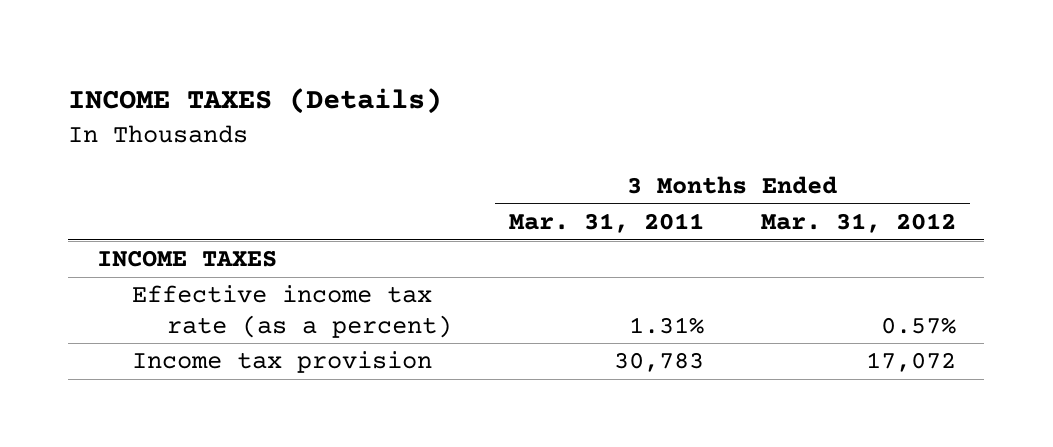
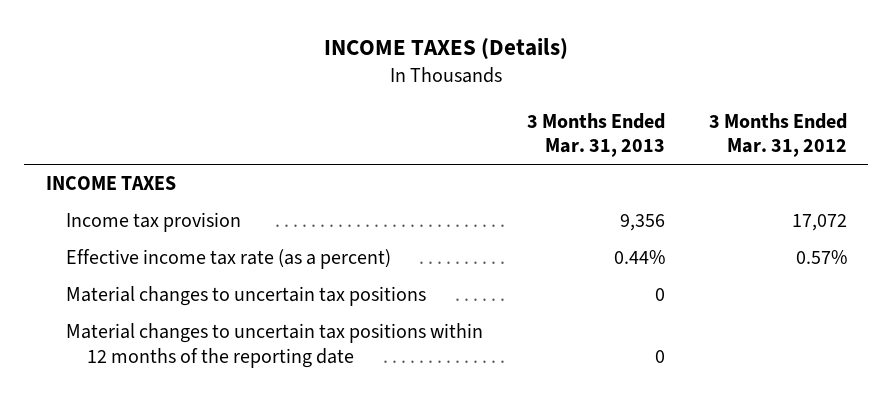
[509,212,705,233] Mar. 31, 2011 -> none
none -> [526,112,665,158] 3 Months Ended Mar. 31, 2013
[132,285,453,338] Effective income tax rate (as a percent) -> [66,249,392,270] Effective income tax rate (as a percent)
none -> [66,286,427,307] Material changes to uncertain tax positions
none -> [66,323,484,369] Material changes to uncertain tax positions within 12 months of the reporting date

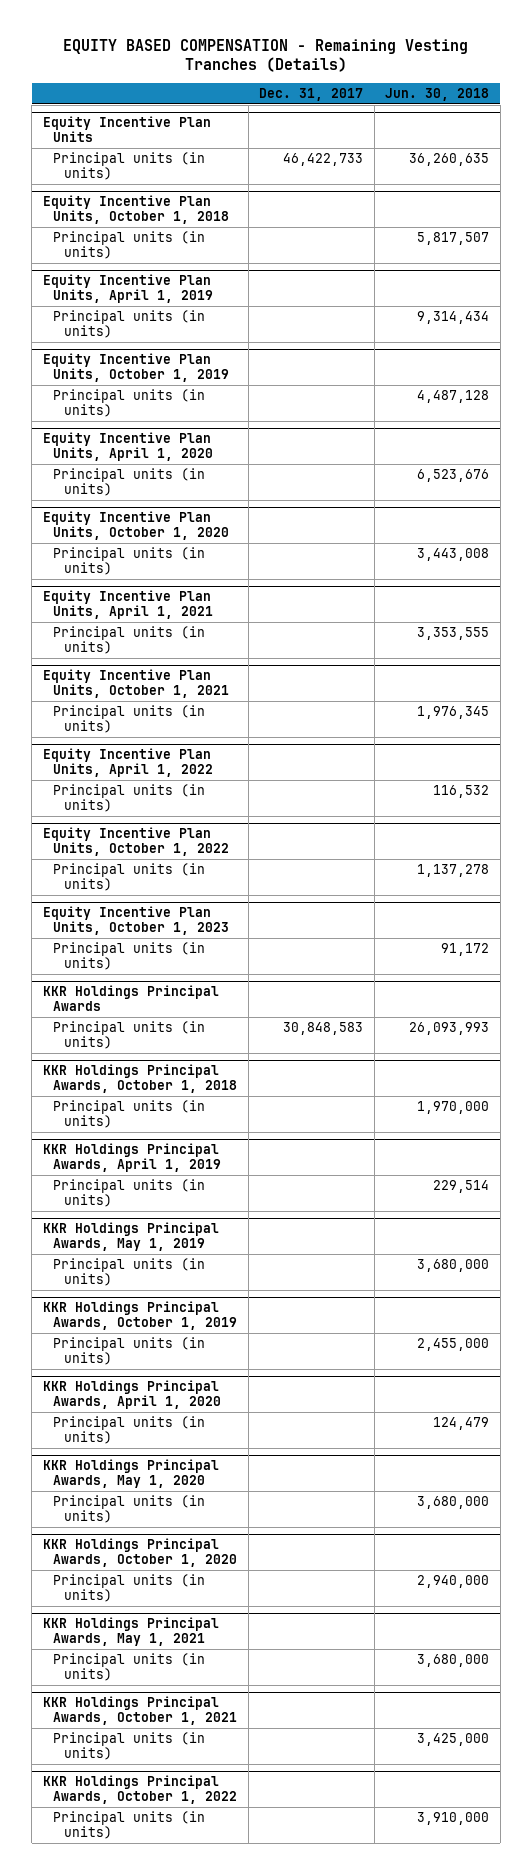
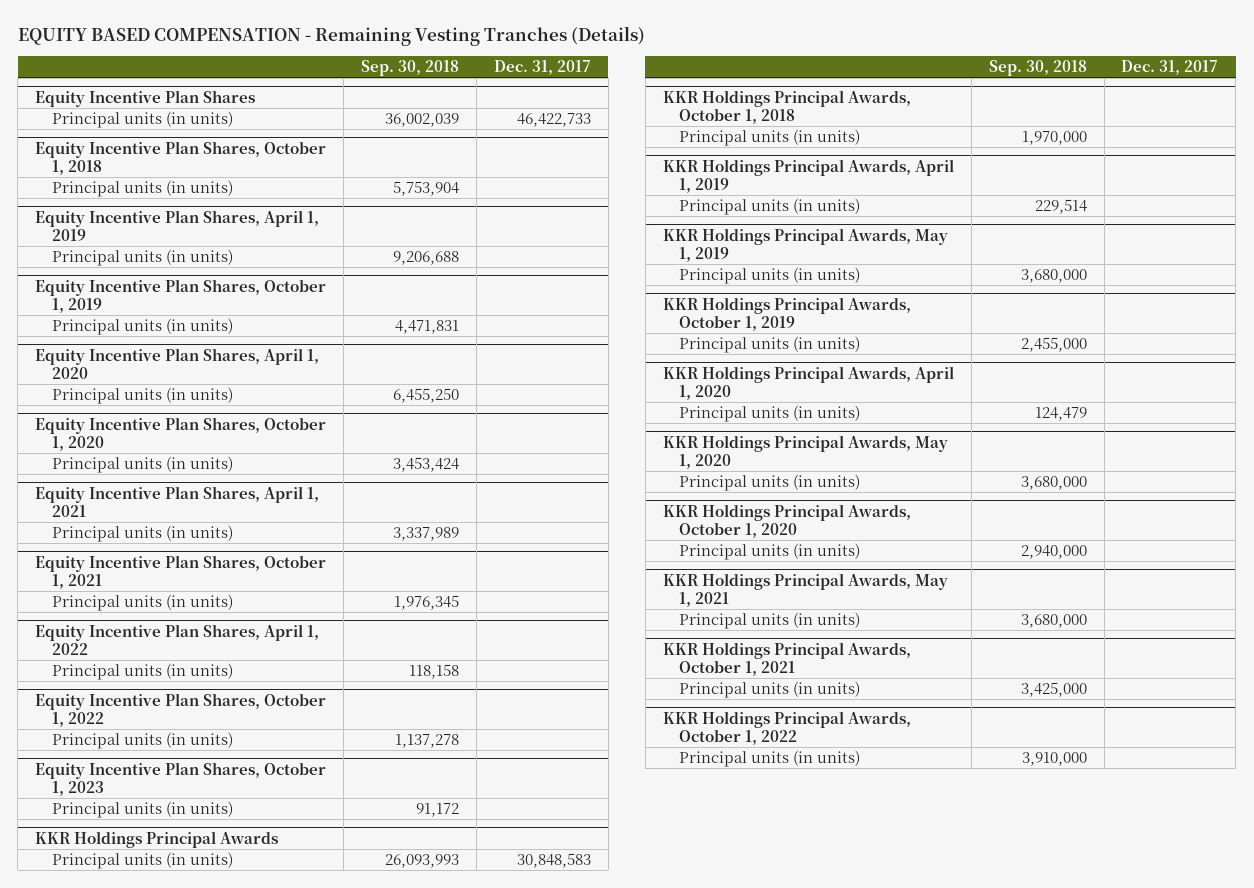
[385,87,490,101] Jun. 30, 2018 -> none
none -> [361,59,460,76] Sep. 30, 2018
[42,116,211,143] Equity Incentive Plan Units -> [35,89,256,107] Equity Incentive Plan Shares
[42,195,230,225] Equity Incentive Plan Units, October 1, 2018 -> [35,140,327,175] Equity Incentive Plan Shares, October 1, 2018
[42,274,214,304] Equity Incentive Plan Units, April 1, 2019 -> [35,209,320,241] Equity Incentive Plan Shares, April 1, 2019
[42,353,230,383] Equity Incentive Plan Units, October 1, 2019 -> [35,278,327,313] Equity Incentive Plan Shares, October 1, 2019
[42,432,214,462] Equity Incentive Plan Units, April 1, 2020 -> [35,347,320,379] Equity Incentive Plan Shares, April 1, 2020
[42,511,230,541] Equity Incentive Plan Units, October 1, 2020 -> [35,416,327,451] Equity Incentive Plan Shares, October 1, 2020
[42,590,214,620] Equity Incentive Plan Units, April 1, 2021 -> [35,485,320,517] Equity Incentive Plan Shares, April 1, 2021
[42,669,230,699] Equity Incentive Plan Units, October 1, 2021 -> [35,554,327,589] Equity Incentive Plan Shares, October 1, 2021
[42,748,214,778] Equity Incentive Plan Units, April 1, 2022 -> [35,623,320,655] Equity Incentive Plan Shares, April 1, 2022
[42,827,230,857] Equity Incentive Plan Units, October 1, 2022 -> [35,692,327,727] Equity Incentive Plan Shares, October 1, 2022
[42,906,230,936] Equity Incentive Plan Units, October 1, 2023 -> [35,761,327,796] Equity Incentive Plan Shares, October 1, 2023

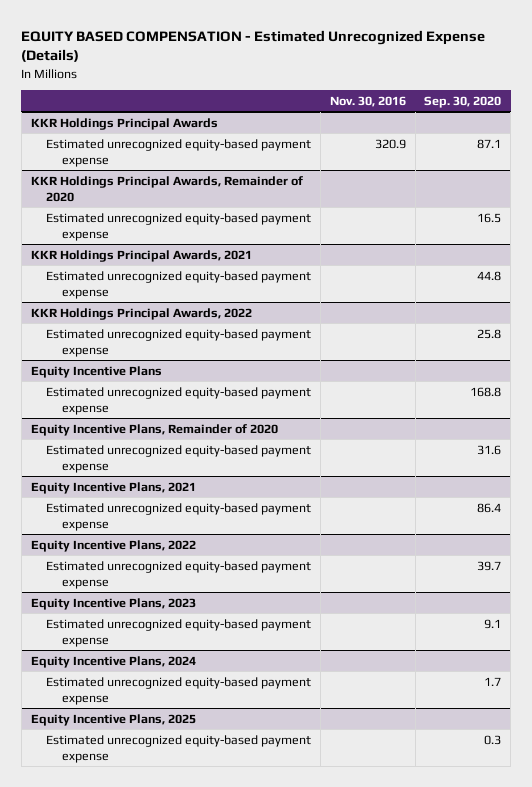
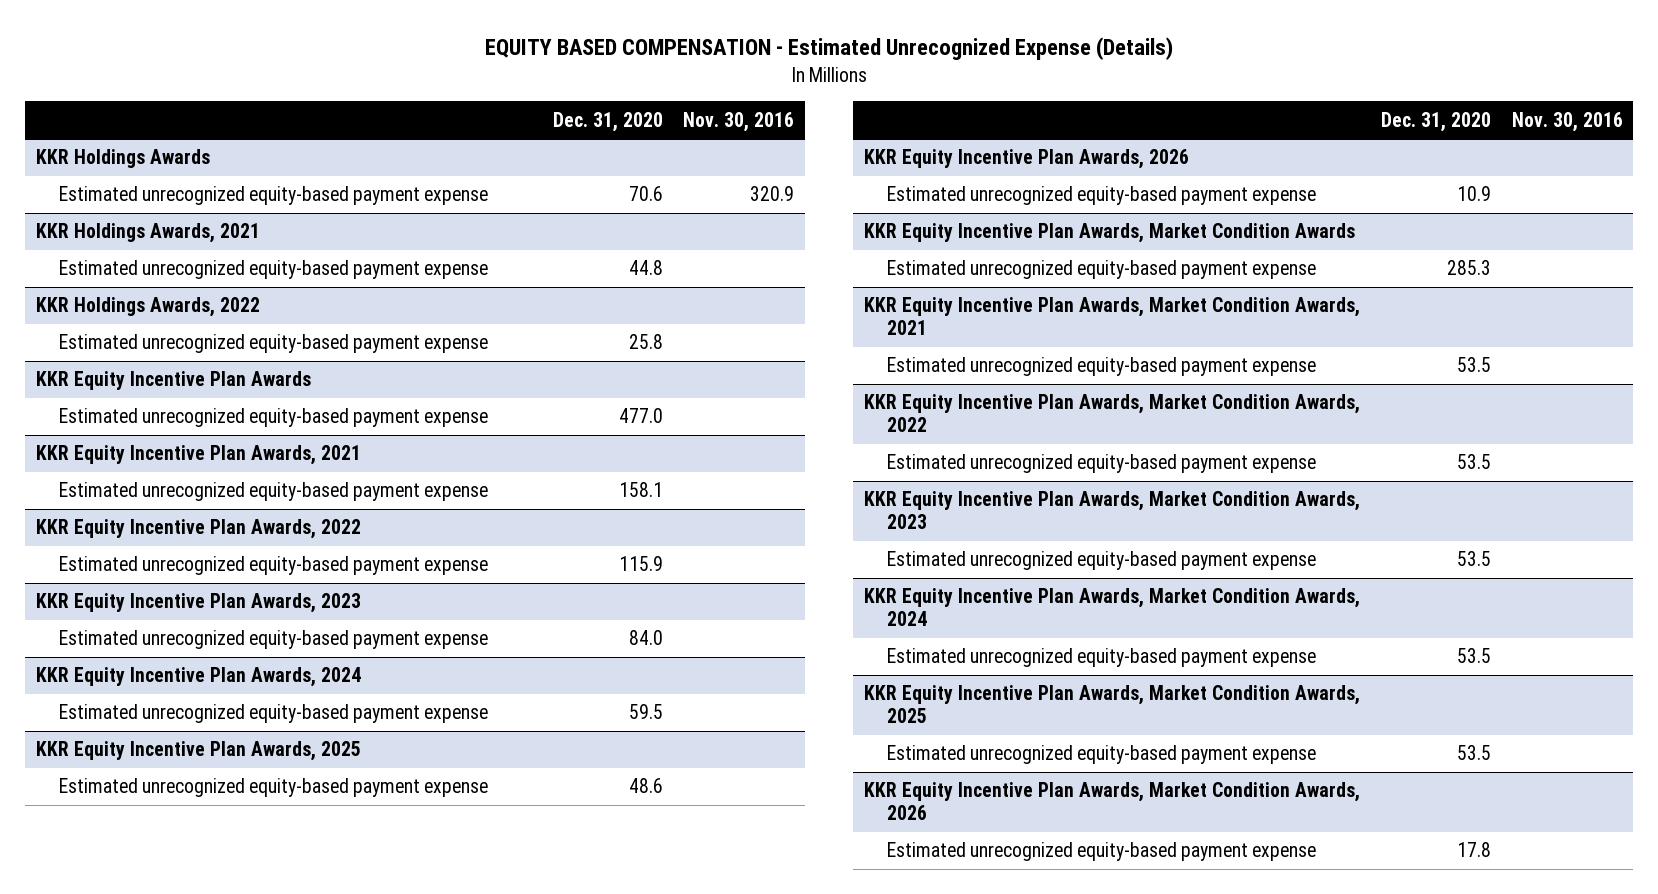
[424,95,502,108] Sep. 30, 2020 -> none
none -> [552,111,663,132] Dec. 31, 2020
[30,117,218,130] KKR Holdings Principal Awards -> [35,149,210,169] KKR Holdings Awards
[30,175,303,202] KKR Holdings Principal Awards, Remainder of 2020 -> none
[46,212,312,241] Estimated unrecognized equity-based payment expense -> none
[30,249,252,262] KKR Holdings Principal Awards, 2021 -> [35,223,260,244] KKR Holdings Awards, 2021
[30,307,252,320] KKR Holdings Principal Awards, 2022 -> [35,297,260,318] KKR Holdings Awards, 2022
[30,365,162,378] Equity Incentive Plans -> [35,371,311,391] KKR Equity Incentive Plan Awards
[30,423,278,436] Equity Incentive Plans, Remainder of 2020 -> none
[46,444,312,473] Estimated unrecognized equity-based payment expense -> none
[30,481,196,494] Equity Incentive Plans, 2021 -> [35,445,361,466] KKR Equity Incentive Plan Awards, 2021
[30,539,196,552] Equity Incentive Plans, 2022 -> [35,519,361,540] KKR Equity Incentive Plan Awards, 2022
[30,597,196,610] Equity Incentive Plans, 2023 -> [35,593,361,614] KKR Equity Incentive Plan Awards, 2023
[30,655,196,668] Equity Incentive Plans, 2024 -> [35,667,361,688] KKR Equity Incentive Plan Awards, 2024
[30,713,196,726] Equity Incentive Plans, 2025 -> [35,741,361,762] KKR Equity Incentive Plan Awards, 2025
none -> [863,149,1189,170] KKR Equity Incentive Plan Awards, 2026
none -> [886,186,1316,206] Estimated unrecognized equity-based payment expense
none -> [863,223,1355,244] KKR Equity Incentive Plan Awards, Market Condition Awards
none -> [886,260,1316,280] Estimated unrecognized equity-based payment expense
none -> [863,297,1360,336] KKR Equity Incentive Plan Awards, Market Condition Awards, 2021
none -> [886,357,1316,377] Estimated unrecognized equity-based payment expense
none -> [863,394,1360,433] KKR Equity Incentive Plan Awards, Market Condition Awards, 2022
none -> [886,454,1316,474] Estimated unrecognized equity-based payment expense
none -> [863,491,1360,530] KKR Equity Incentive Plan Awards, Market Condition Awards, 2023
none -> [886,551,1316,571] Estimated unrecognized equity-based payment expense
none -> [863,588,1360,627] KKR Equity Incentive Plan Awards, Market Condition Awards, 2024
none -> [886,648,1316,668] Estimated unrecognized equity-based payment expense
none -> [863,685,1360,724] KKR Equity Incentive Plan Awards, Market Condition Awards, 2025
none -> [886,745,1316,765] Estimated unrecognized equity-based payment expense
none -> [863,782,1360,821] KKR Equity Incentive Plan Awards, Market Condition Awards, 2026
none -> [886,842,1316,862] Estimated unrecognized equity-based payment expense

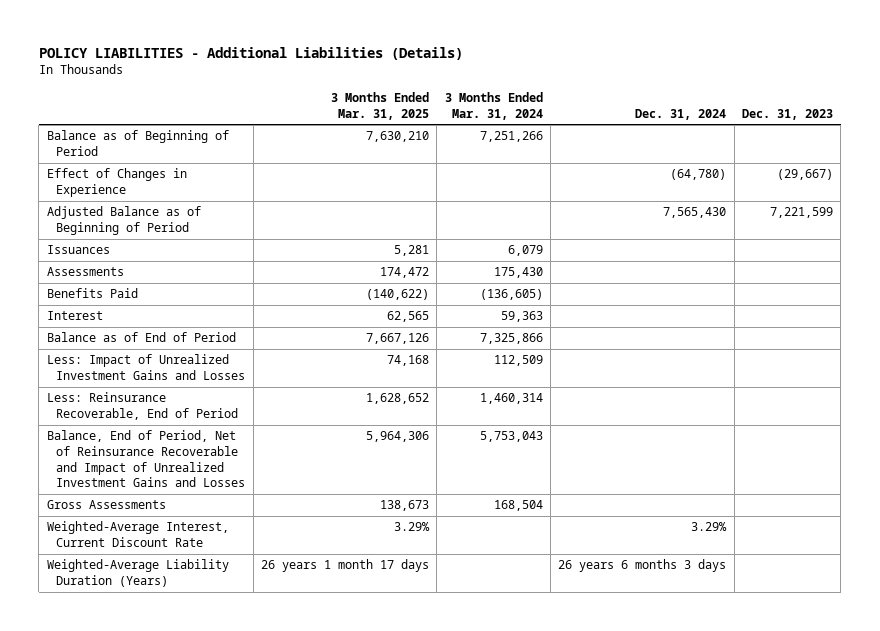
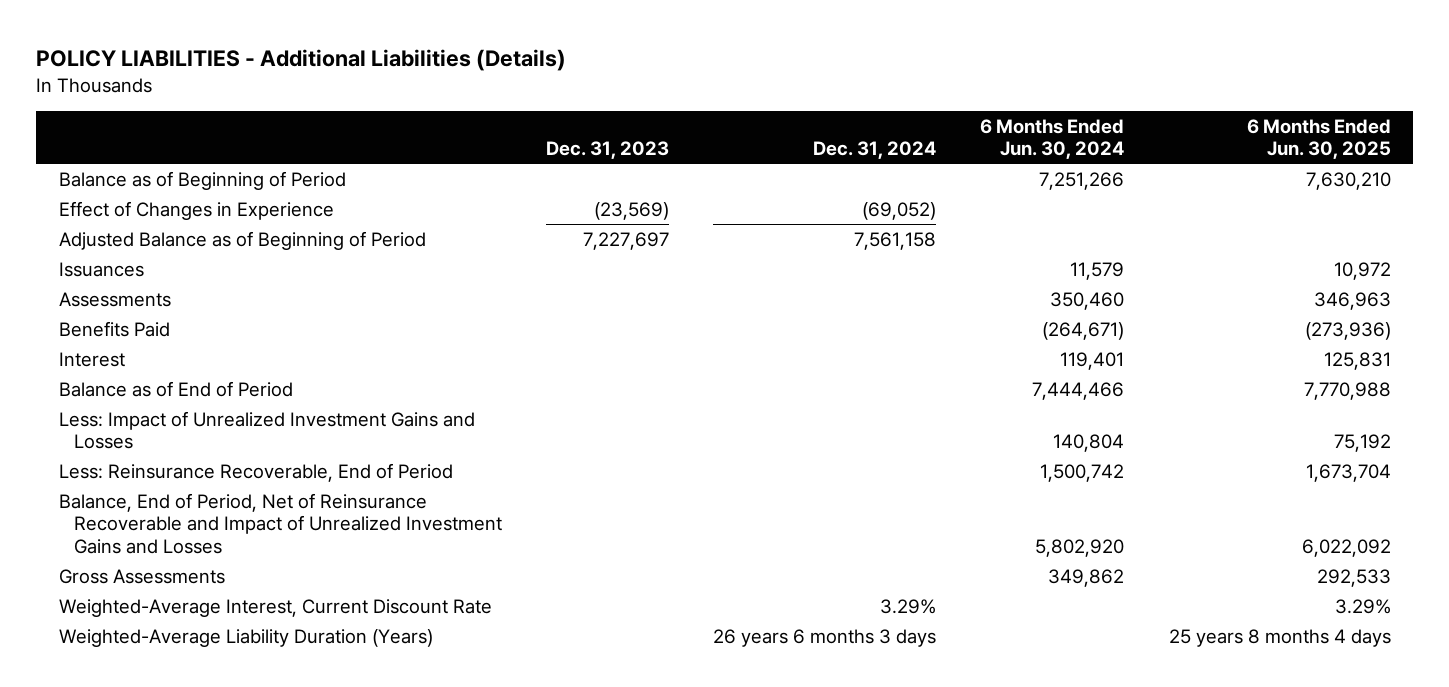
[330,91,429,120] 3 Months Ended Mar. 31, 2025 -> none
[444,91,543,120] 3 Months Ended Mar. 31, 2024 -> none
none -> [980,118,1125,160] 6 Months Ended Jun. 30, 2024
none -> [1246,118,1391,160] 6 Months Ended Jun. 30, 2025
[670,169,727,181] (64,780) -> [862,201,937,220] (69,052)
[776,169,833,181] (29,667) -> [593,201,669,220] (23,569)
[663,207,727,219] 7,565,430 -> [854,231,937,250] 7,561,158
[769,207,833,219] 7,221,599 -> [582,231,669,250] 7,227,697

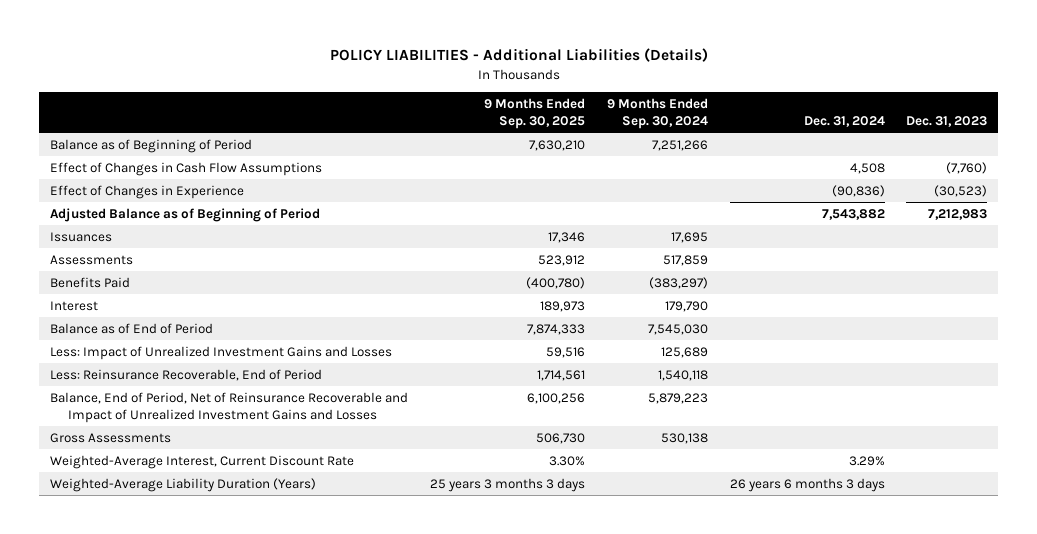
[980,118,1125,160] 6 Months Ended Jun. 30, 2024 -> none
[1246,118,1391,160] 6 Months Ended Jun. 30, 2025 -> none
none -> [483,97,585,130] 9 Months Ended Sep. 30, 2025
none -> [606,97,708,130] 9 Months Ended Sep. 30, 2024
none -> [49,161,322,176] Effect of Changes in Cash Flow Assumptions
[593,201,669,220] (23,569) -> [934,184,988,197] (30,523)
[862,201,937,220] (69,052) -> [831,184,885,197] (90,836)
[582,231,669,250] 7,227,697 -> [928,208,988,220] 7,212,983
[854,231,937,250] 7,561,158 -> [821,208,885,220] 7,543,882

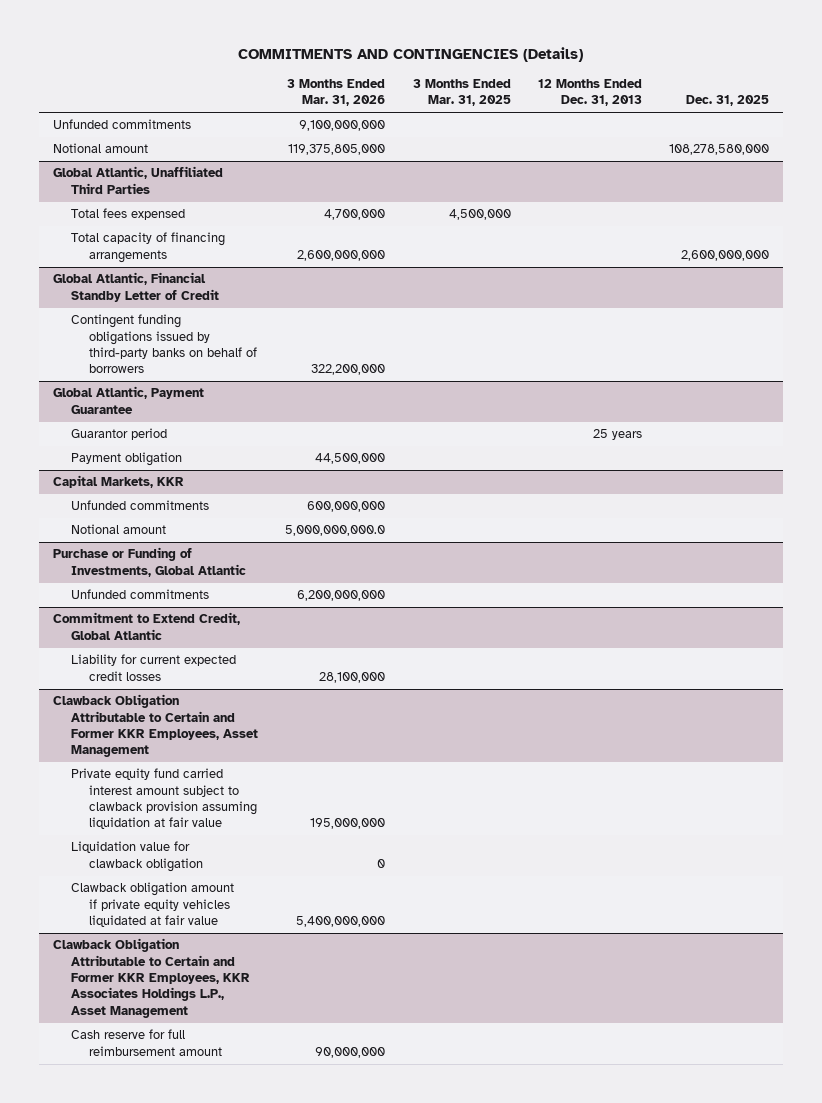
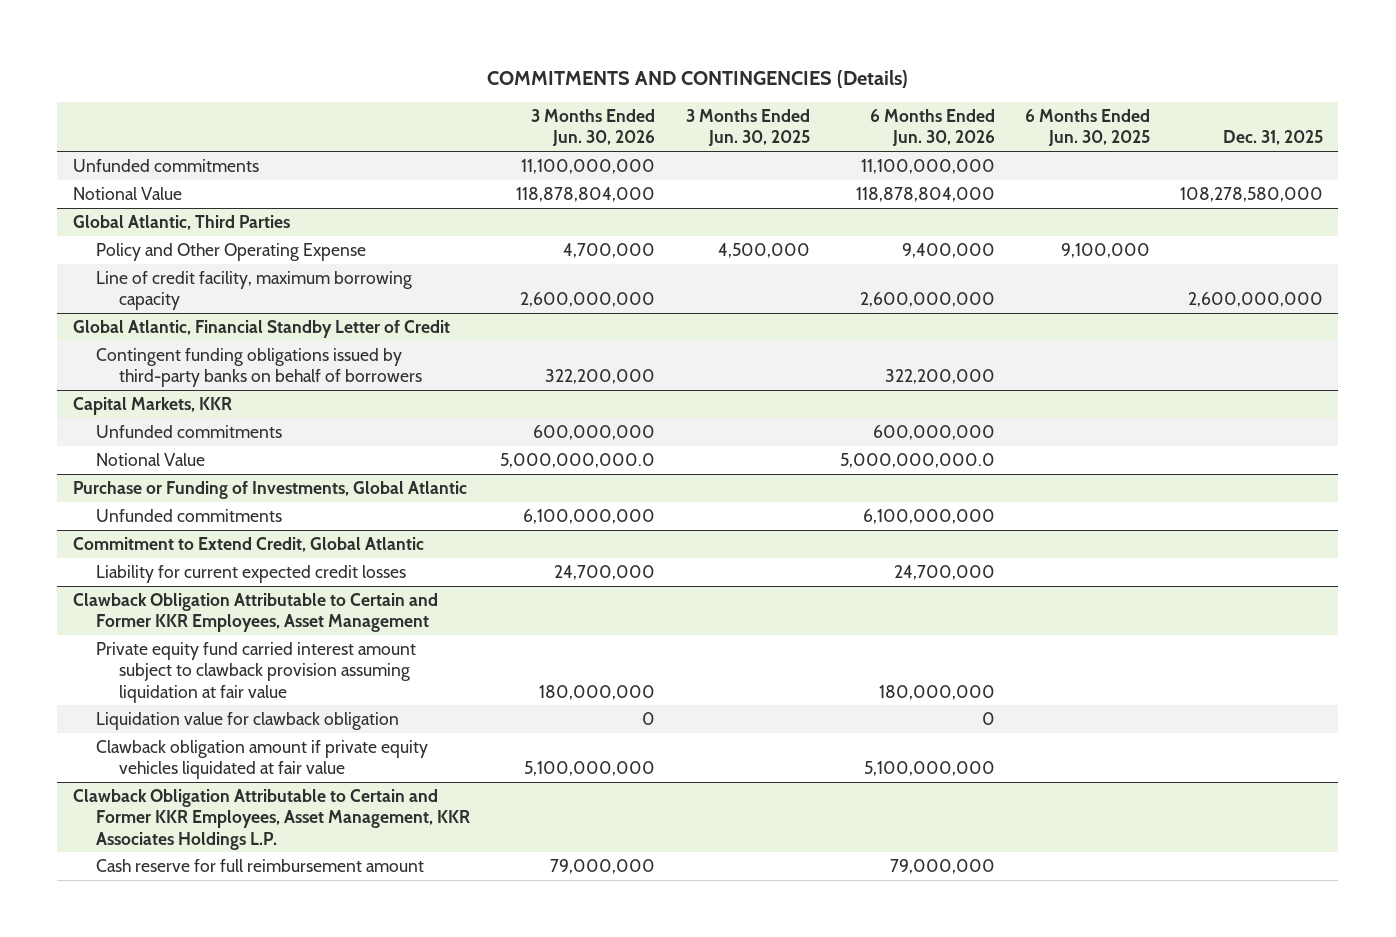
[287,78,386,107] 3 Months Ended Mar. 31, 2026 -> none
[412,78,511,107] 3 Months Ended Mar. 31, 2025 -> none
[537,78,642,107] 12 Months Ended Dec. 31, 2013 -> none
none -> [531,109,656,147] 3 Months Ended Jun. 30, 2026
none -> [685,109,810,147] 3 Months Ended Jun. 30, 2025
none -> [869,109,995,147] 6 Months Ended Jun. 30, 2026
none -> [1025,109,1151,147] 6 Months Ended Jun. 30, 2025
[52,143,148,154] Notional amount -> [72,187,182,201] Notional Value
[52,166,223,194] Global Atlantic, Unaffiliated Third Parties -> [72,215,290,231] Global Atlantic, Third Parties
[70,208,185,221] Total fees expensed -> [96,243,367,262] Policy and Other Operating Expense
[70,232,225,263] Total capacity of financing arrangements -> [96,271,413,311] Line of credit facility, maximum borrowing capacity
[52,386,204,414] Global Atlantic, Payment Guarantee -> none
[70,428,167,441] Guarantor period -> none
[70,452,182,467] Payment obligation -> none
[70,524,166,535] Notional amount -> [96,453,206,467] Notional Value
[52,938,250,1018] Clawback Obligation Attributable to Certain and Former KKR Employees, KKR Associates Holdings L.P., Asset Management -> [72,789,471,850] Clawback Obligation Attributable to Certain and Former KKR Employees, Asset Management, KKR Associates Holdings L.P.

